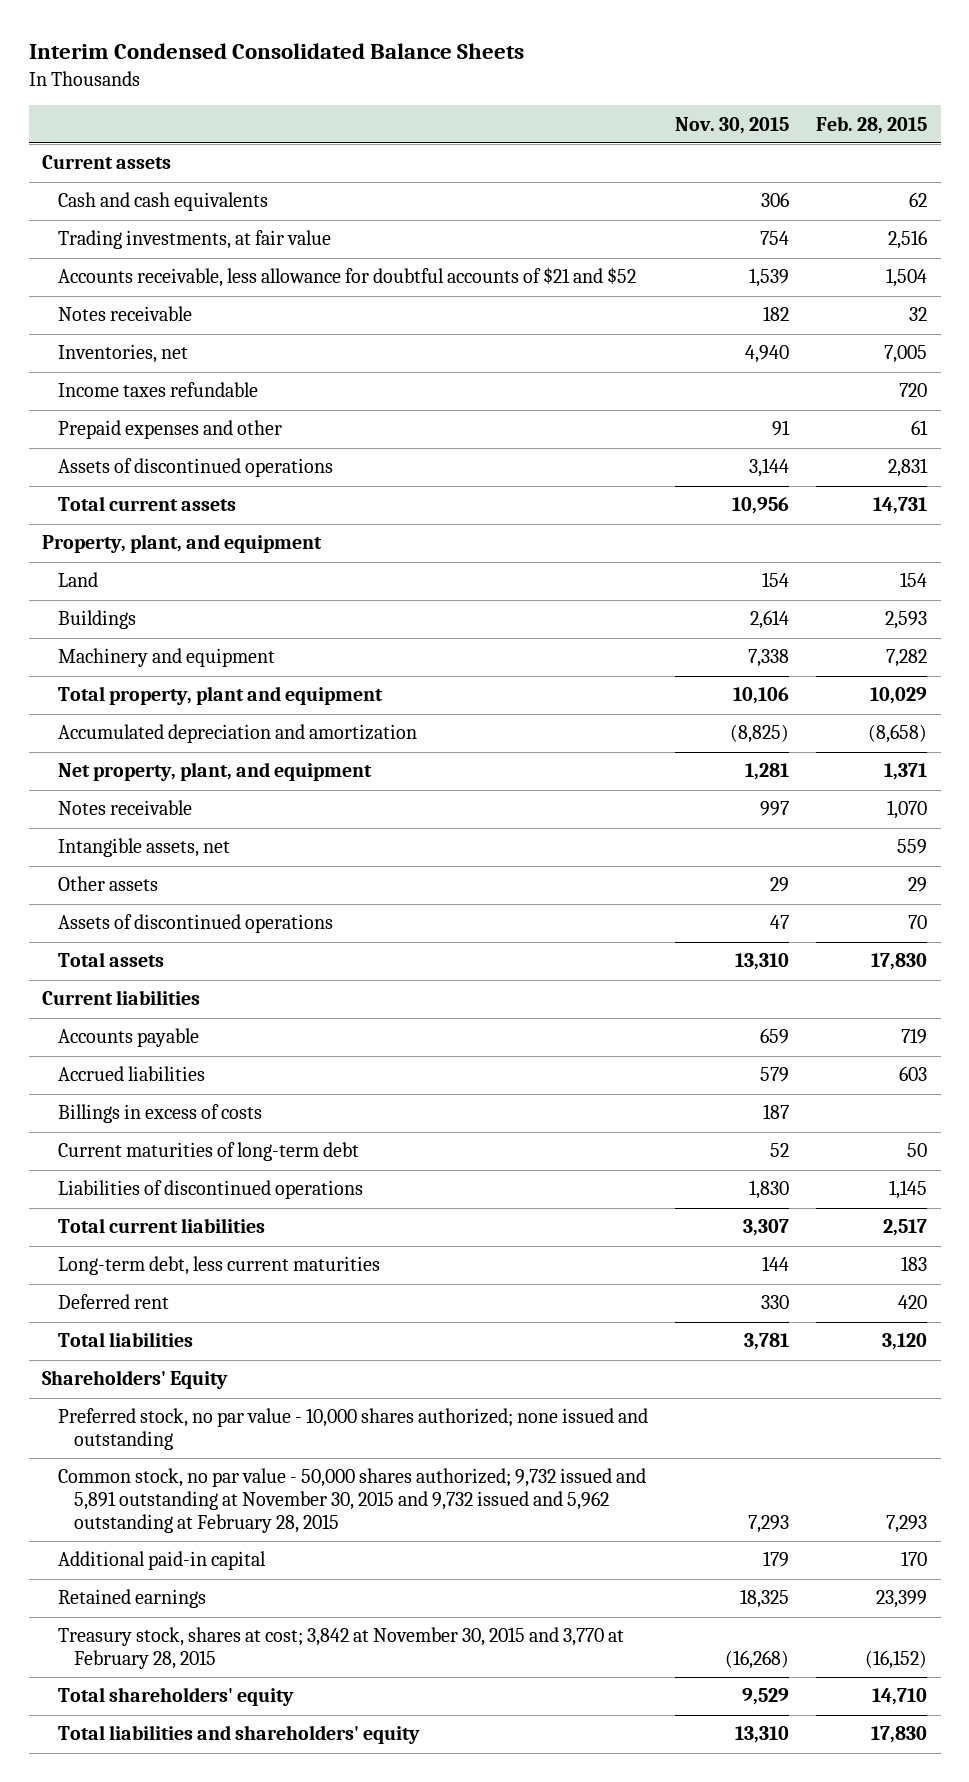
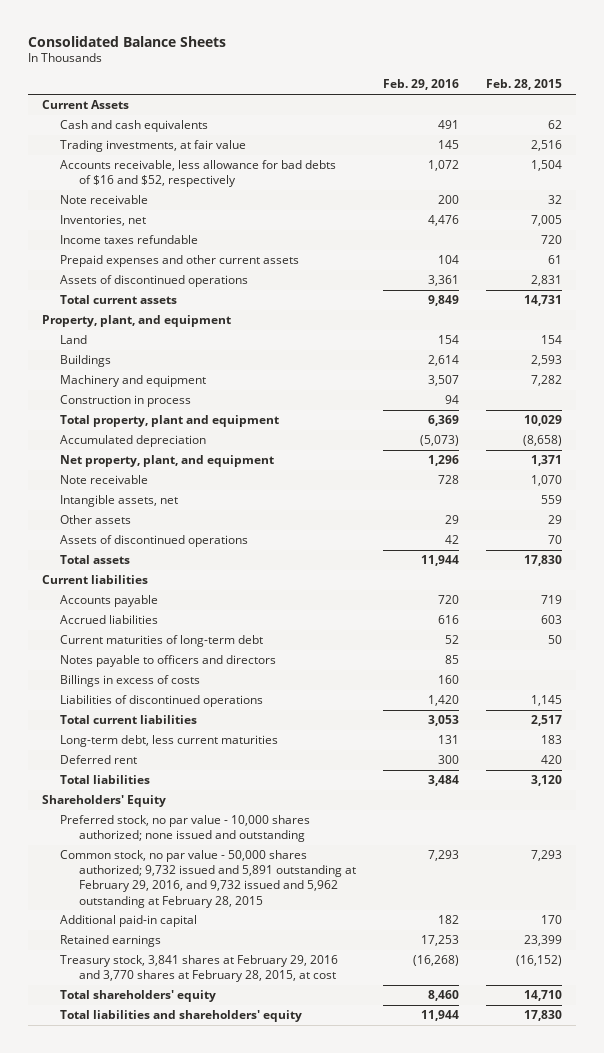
[28,43,524,60] Interim Condensed Consolidated Balance Sheets -> [28,35,227,47] Consolidated Balance Sheets
[675,116,790,134] Nov. 30, 2015 -> none
none -> [383,79,460,91] Feb. 29, 2016
[42,155,172,170] Current assets -> [41,100,129,110] Current Assets
[57,267,636,288] Accounts receivable, less allowance for doubtful accounts of $21 and $52 -> [60,160,337,188] Accounts receivable, less allowance for bad debts of $16 and $52, respectively
[57,306,192,322] Notes receivable -> [60,195,149,205] Note receivable
[57,420,282,440] Prepaid expenses and other -> [60,255,300,268] Prepaid expenses and other current assets
none -> [60,395,192,408] Construction in process
[57,724,417,744] Accumulated depreciation and amortization -> [60,435,207,448] Accumulated depreciation
[57,800,192,816] Notes receivable -> [60,475,149,485] Note receivable
none -> [60,655,277,668] Notes payable to officers and directors
[57,1104,262,1124] Billings in excess of costs -> [60,675,201,688] Billings in excess of costs
[57,1468,646,1533] Common stock, no par value - 50,000 shares authorized; 9,732 issued and 5,891 outstanding at November 30, 2015 and 9,732 issued and 5,962 outstanding at February 28, 2015 -> [60,850,356,908] Common stock, no par value - 50,000 shares authorized; 9,732 issued and 5,891 outstanding at February 29, 2016, and 9,732 issued and 5,962 outstanding at February 28, 2015
[57,1627,624,1670] Treasury stock, shares at cost; 3,842 at November 30, 2015 and 3,770 at February 28, 2015 -> [60,955,339,983] Treasury stock, 3,841 shares at February 29, 2016 and 3,770 shares at February 28, 2015, at cost

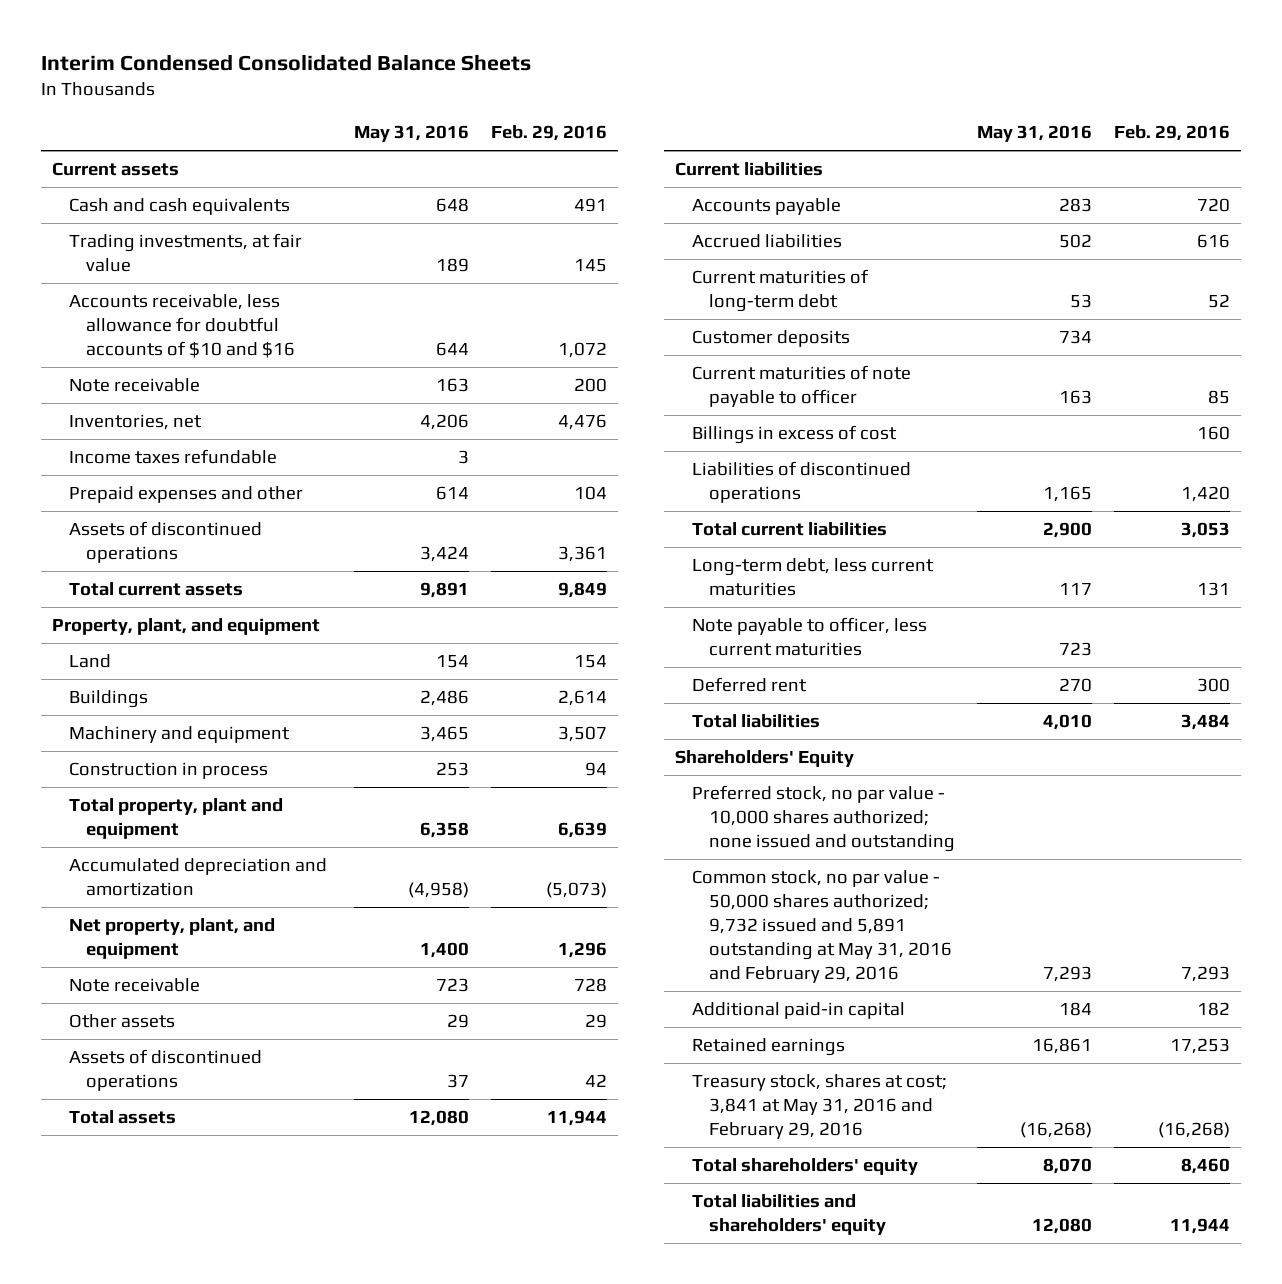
[28,35,227,47] Consolidated Balance Sheets -> [41,54,532,72] Interim Condensed Consolidated Balance Sheets
[486,79,563,91] Feb. 28, 2015 -> none
none -> [353,125,469,143] May 31, 2016
[41,100,129,110] Current Assets -> [52,162,180,177] Current assets
[60,160,337,188] Accounts receivable, less allowance for bad debts of $16 and $52, respectively -> [69,294,296,359] Accounts receivable, less allowance for doubtful accounts of $10 and $16
[60,255,300,268] Prepaid expenses and other current assets -> [69,486,304,504] Prepaid expenses and other
[428,415,460,427] 6,369 -> [557,822,607,839] 6,639
[60,435,207,448] Accumulated depreciation -> [69,858,328,897] Accumulated depreciation and amortization
[60,495,179,508] Intangible assets, net -> none
none -> [692,330,851,348] Customer deposits
[60,655,277,668] Notes payable to officers and directors -> [692,365,912,408] Current maturities of note payable to officer
[60,675,201,688] Billings in excess of costs -> [692,425,898,445] Billings in excess of cost
none -> [692,617,928,657] Note payable to officer, less current maturities
[60,850,356,908] Common stock, no par value - 50,000 shares authorized; 9,732 issued and 5,891 outstanding at February 29, 2016, and 9,732 issued and 5,962 outstanding at February 28, 2015 -> [692,870,953,984] Common stock, no par value - 50,000 shares authorized; 9,732 issued and 5,891 outstanding at May 31, 2016 and February 29, 2016
[60,955,339,983] Treasury stock, 3,841 shares at February 29, 2016 and 3,770 shares at February 28, 2015, at cost -> [692,1074,948,1140] Treasury stock, shares at cost; 3,841 at May 31, 2016 and February 29, 2016

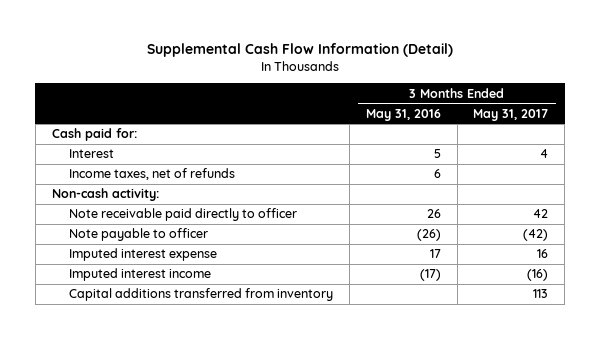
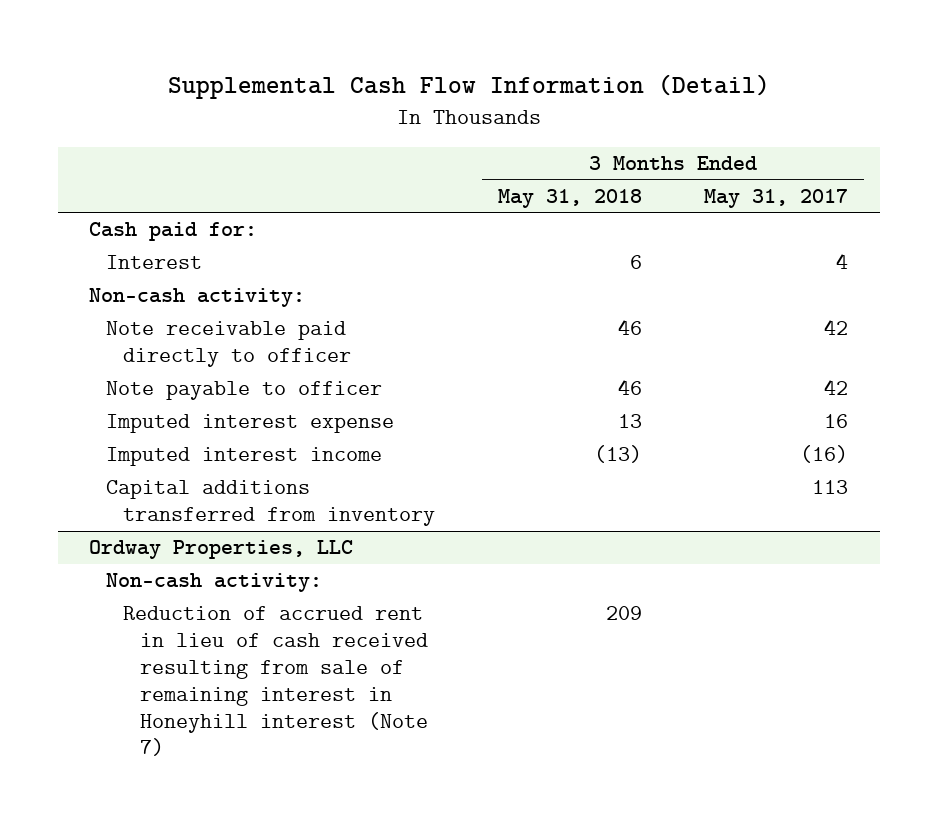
[365,108,441,121] May 31, 2016 -> none
none -> [497,188,642,208] May 31, 2018
[69,168,236,181] Income taxes, net of refunds -> none
[523,229,549,242] (42) -> [824,379,849,396] 42
none -> [89,540,354,560] Ordway Properties, LLC
none -> [106,573,323,593] Non-cash activity:
none -> [122,606,428,757] Reduction of accrued rent in lieu of cash received resulting from sale of remaining interest in Honeyhill interest (Note 7)

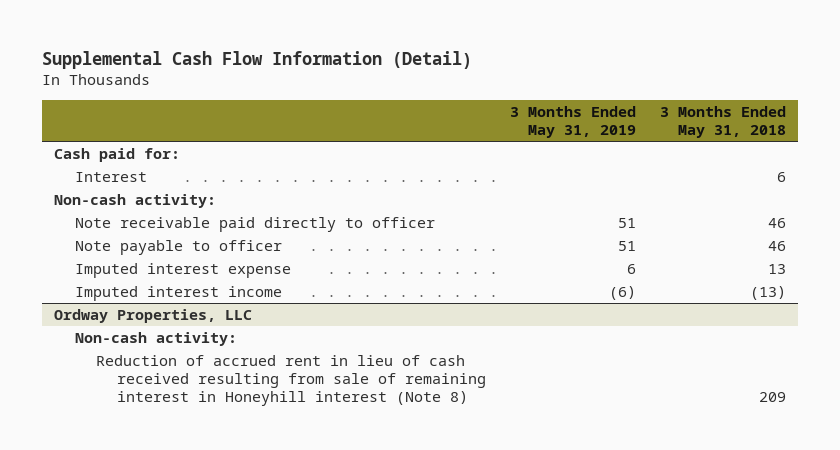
[704,188,849,208] May 31, 2017 -> none
none -> [509,105,636,138] 3 Months Ended May 31, 2019
[106,480,435,527] Capital additions transferred from inventory -> none
[122,606,428,757] Reduction of accrued rent in lieu of cash received resulting from sale of remaining interest in Honeyhill interest (Note 7) -> [95,355,486,406] Reduction of accrued rent in lieu of cash received resulting from sale of remaining interest in Honeyhill interest (Note 8)

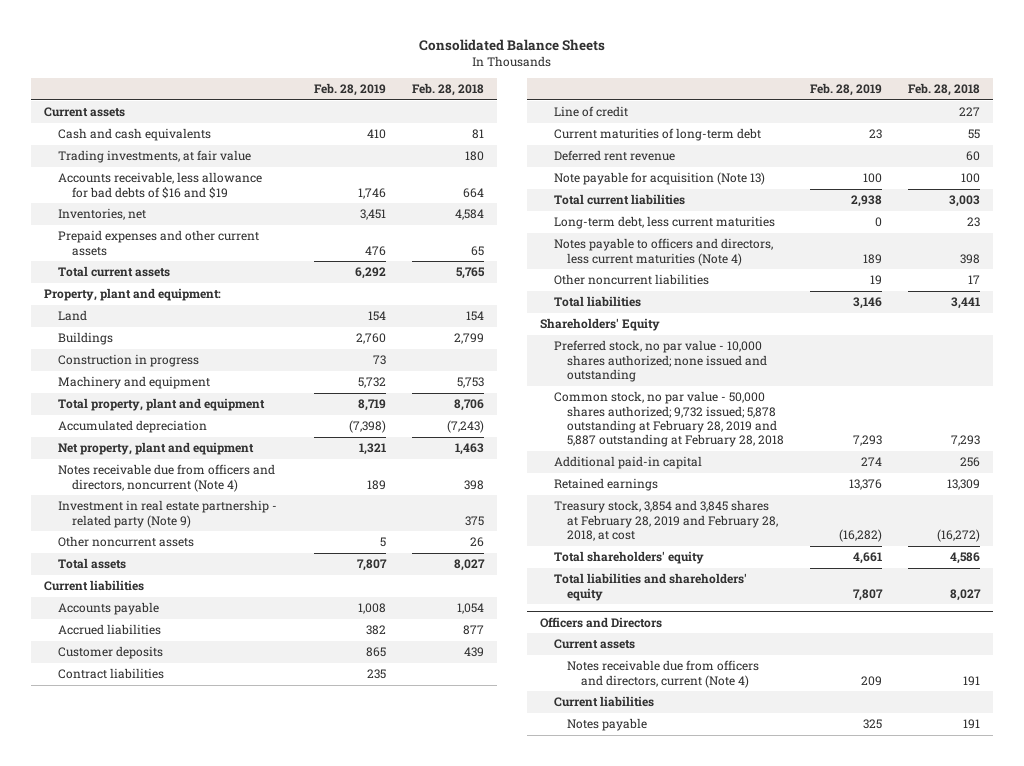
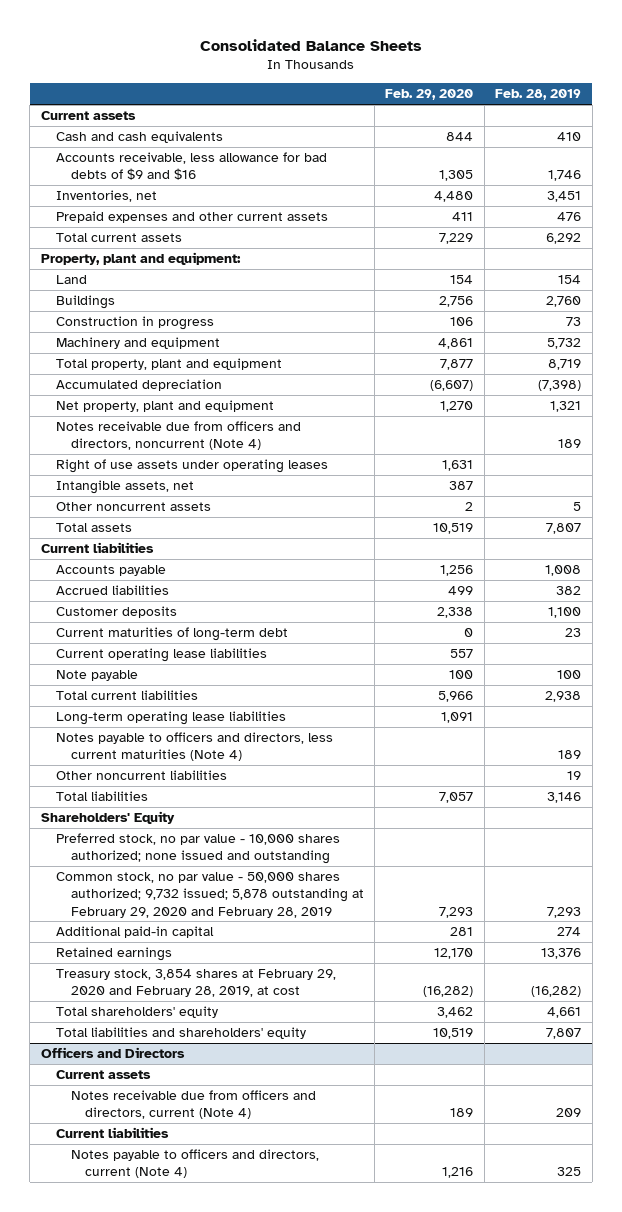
[412,83,485,97] Feb. 28, 2018 -> none
none -> [385,89,474,101] Feb. 29, 2020
[57,150,251,164] Trading investments, at fair value -> none
[57,172,262,199] Accounts receivable, less allowance for bad debts of $16 and $19 -> [55,152,327,181] Accounts receivable, less allowance for bad debts of $9 and $16
[57,500,277,528] Investment in real estate partnership - related party (Note 9) -> none
none -> [55,459,328,474] Right of use assets under operating leases
none -> [55,480,194,495] Intangible assets, net
[57,668,164,680] Contract liabilities -> none
[553,106,628,118] Line of credit -> none
[366,647,387,658] 865 -> [548,607,582,619] 1,100
[553,150,675,162] Deferred rent revenue -> none
[553,172,765,186] Note payable for acquisition (Note 13) -> none
none -> [55,648,267,663] Current operating lease liabilities
none -> [55,670,138,682] Note payable
[553,216,775,230] Long-term debt, less current maturities -> none
none -> [55,711,286,726] Long-term operating lease liabilities
[553,391,785,448] Common stock, no par value - 50,000 shares authorized; 9,732 issued; 5,878 outstanding at February 28, 2019 and 5,887 outstanding at February 28, 2018 -> [55,872,364,918] Common stock, no par value - 50,000 shares authorized; 9,732 issued; 5,878 outstanding at February 29, 2020 and February 28, 2019
[553,500,779,541] Treasury stock, 3,854 and 3,845 shares at February 28, 2019 and February 28, 2018, at cost -> [55,969,336,998] Treasury stock, 3,854 shares at February 29, 2020 and February 28, 2019, at cost
[567,718,648,732] Notes payable -> [70,1149,319,1179] Notes payable to officers and directors, current (Note 4)

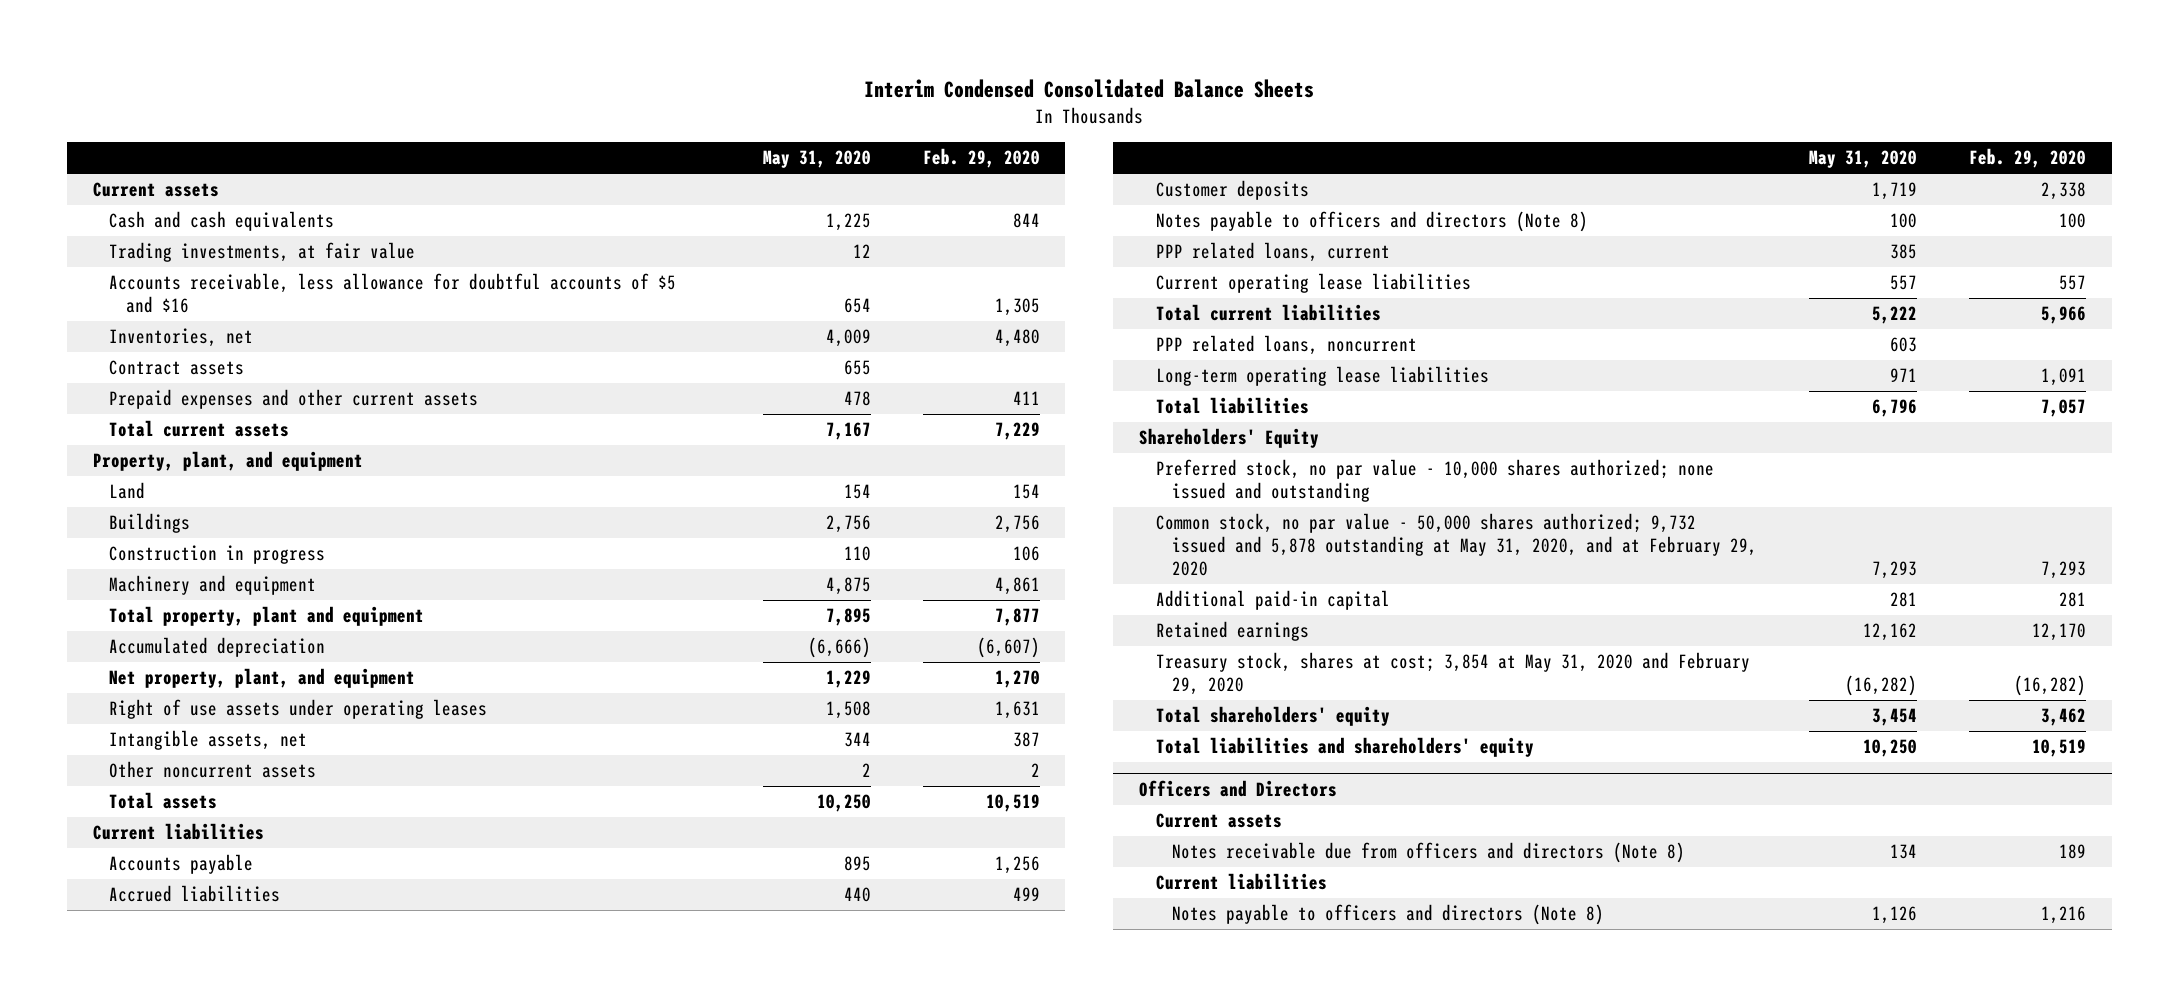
[200,39,423,52] Consolidated Balance Sheets -> [864,78,1315,98] Interim Condensed Consolidated Balance Sheets
[495,89,582,101] Feb. 28, 2019 -> none
none -> [762,150,871,169] May 31, 2020
none -> [109,242,416,263] Trading investments, at fair value
[55,152,327,181] Accounts receivable, less allowance for bad debts of $9 and $16 -> [109,273,677,314] Accounts receivable, less allowance for doubtful accounts of $5 and $16
none -> [109,360,245,376] Contract assets
[40,252,241,266] Property, plant and equipment: -> [92,451,363,472] Property, plant, and equipment
[55,421,301,451] Notes receivable due from officers and directors, noncurrent (Note 4) -> none
[55,400,274,413] Net property, plant and equipment -> [109,668,416,689] Net property, plant, and equipment
[55,627,288,642] Current maturities of long-term debt -> none
none -> [1155,211,1588,233] Notes payable to officers and directors (Note 8)
none -> [1155,242,1390,263] PPP related loans, current
[55,670,138,682] Note payable -> none
none -> [1155,335,1417,356] PPP related loans, noncurrent
[55,732,333,762] Notes payable to officers and directors, less current maturities (Note 4) -> none
[55,770,227,781] Other noncurrent liabilities -> none
[55,872,364,918] Common stock, no par value - 50,000 shares authorized; 9,732 issued; 5,878 outstanding at February 29, 2020 and February 28, 2019 -> [1155,513,1758,577] Common stock, no par value - 50,000 shares authorized; 9,732 issued and 5,878 outstanding at May 31, 2020, and at February 29, 2020
[55,969,336,998] Treasury stock, 3,854 shares at February 29, 2020 and February 28, 2019, at cost -> [1155,652,1750,696] Treasury stock, shares at cost; 3,854 at May 31, 2020 and February 29, 2020
[70,1090,316,1120] Notes receivable due from officers and directors, current (Note 4) -> [1172,842,1686,864] Notes receivable due from officers and directors (Note 8)
[70,1149,319,1179] Notes payable to officers and directors, current (Note 4) -> [1172,904,1605,926] Notes payable to officers and directors (Note 8)

